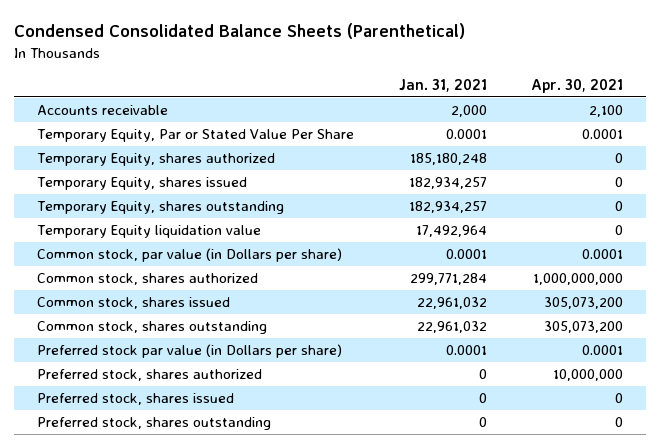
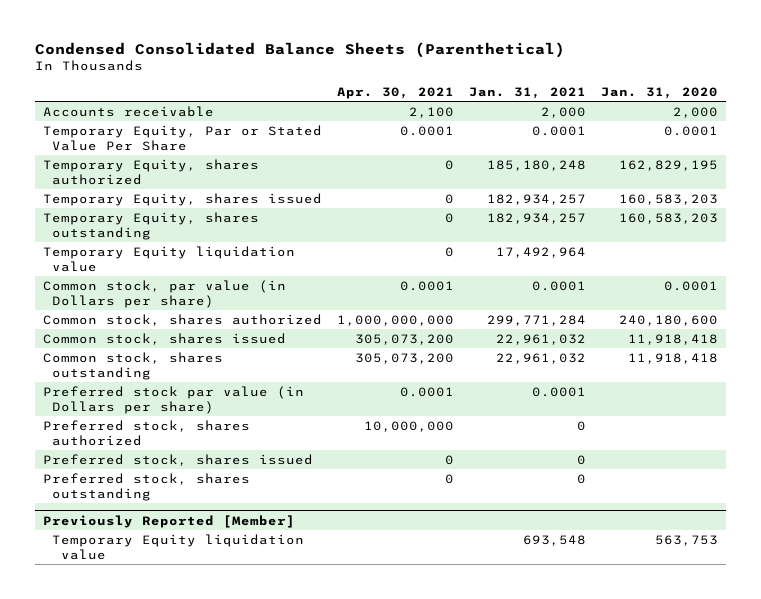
none -> [600,87,718,100] Jan. 31, 2020
none -> [42,514,295,528] Previously Reported [Member]
none -> [51,533,304,561] Temporary Equity liquidation value

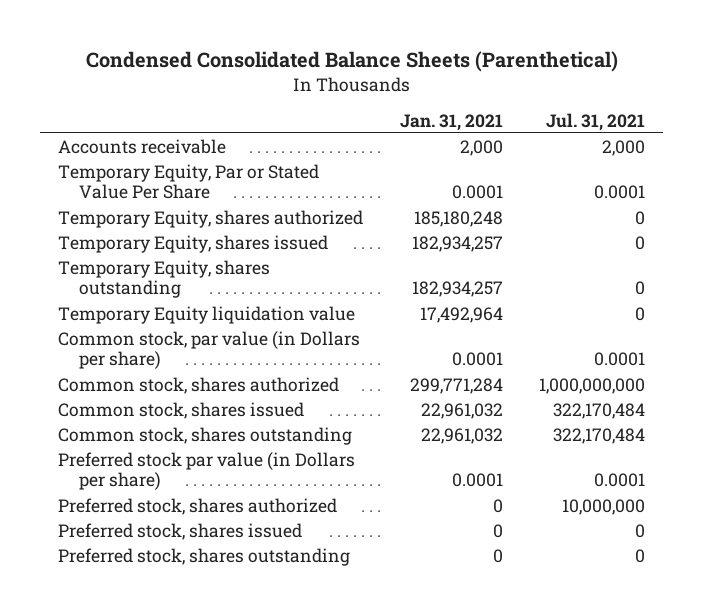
[336,87,454,100] Apr. 30, 2021 -> none
[600,87,718,100] Jan. 31, 2020 -> none
none -> [545,112,645,131] Jul. 31, 2021
[42,514,295,528] Previously Reported [Member] -> none
[51,533,304,561] Temporary Equity liquidation value -> none

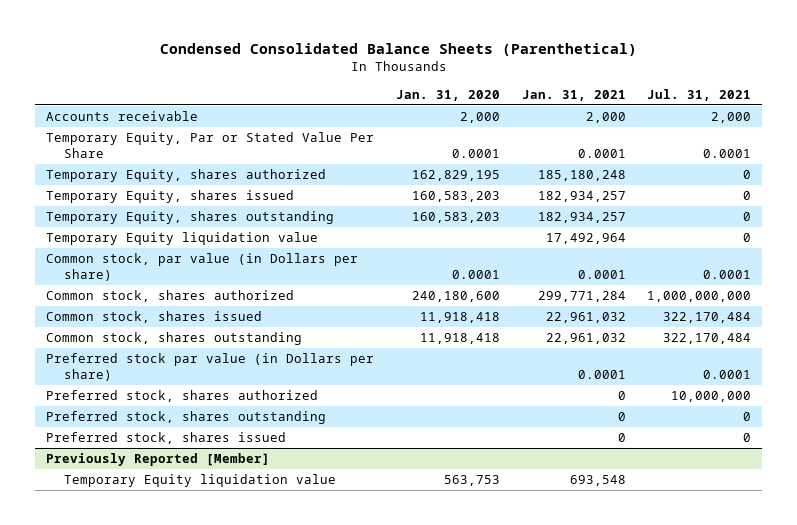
none -> [395,89,500,101] Jan. 31, 2020
[58,522,303,540] Preferred stock, shares issued -> [45,432,286,445] Preferred stock, shares issued
none -> [45,453,270,467] Previously Reported [Member]
none -> [64,474,337,488] Temporary Equity liquidation value

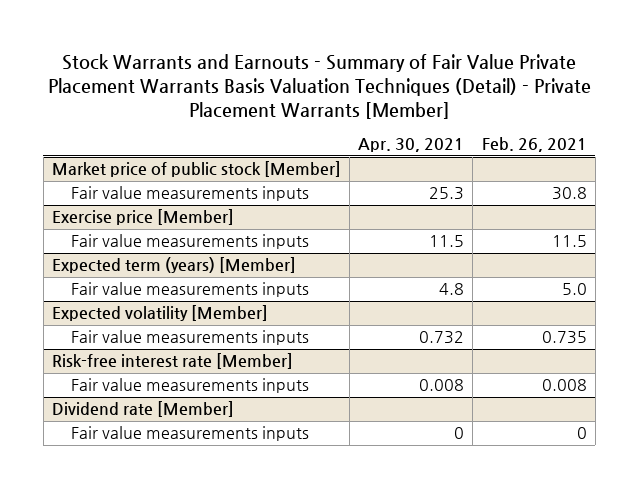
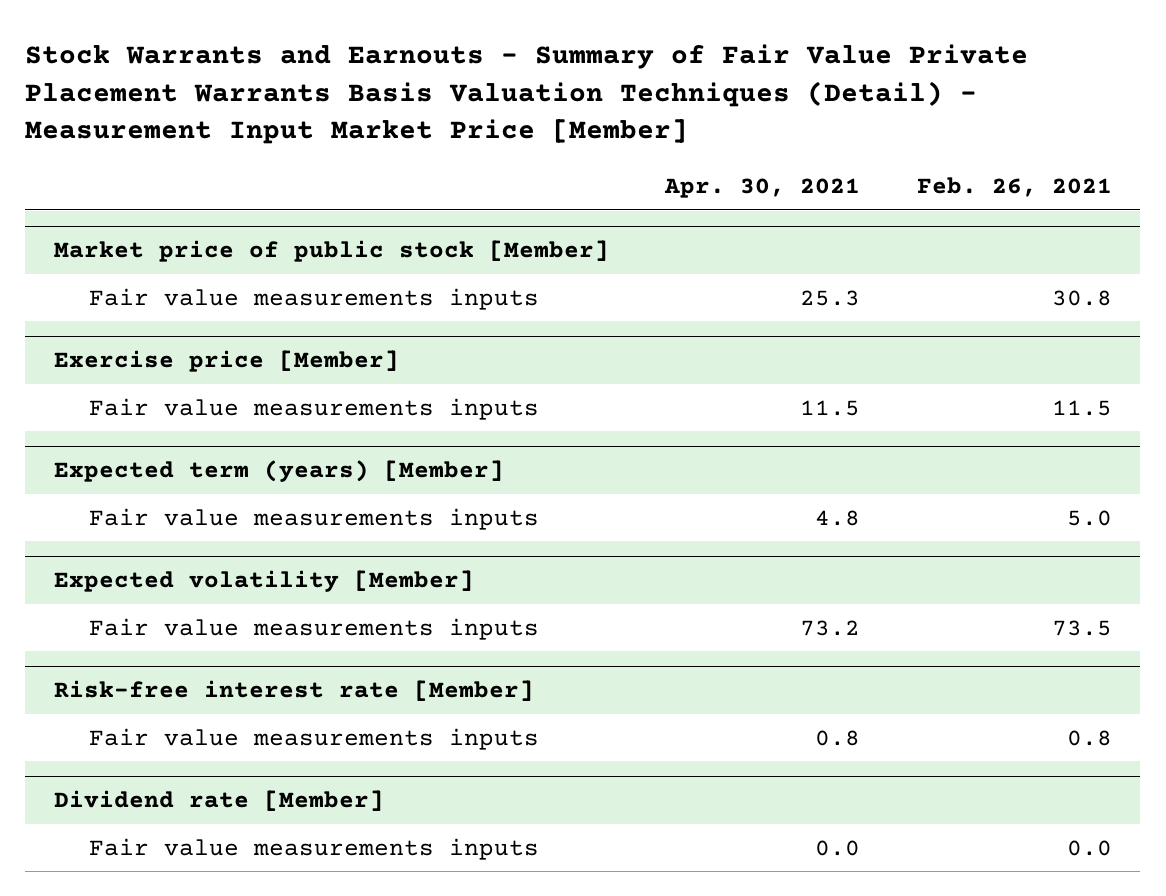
[48,53,592,120] Stock Warrants and Earnouts - Summary of Fair Value Private Placement Warrants Basis Valuation Techniques (Detail) - Private Placement Warrants [Member] -> [25,44,1029,145] Stock Warrants and Earnouts - Summary of Fair Value Private Placement Warrants Basis Valuation Techniques (Detail) - Measurement Input Market Price [Member]
[419,331,465,345] 0.732 -> [800,619,861,636] 73.2
[541,331,587,345] 0.735 -> [1052,619,1113,636] 73.5
[419,379,465,392] 0.008 -> [815,729,861,746] 0.8
[541,379,587,392] 0.008 -> [1067,729,1113,746] 0.8
[454,427,465,440] 0 -> [815,839,861,856] 0.0
[576,427,587,440] 0 -> [1067,839,1113,856] 0.0

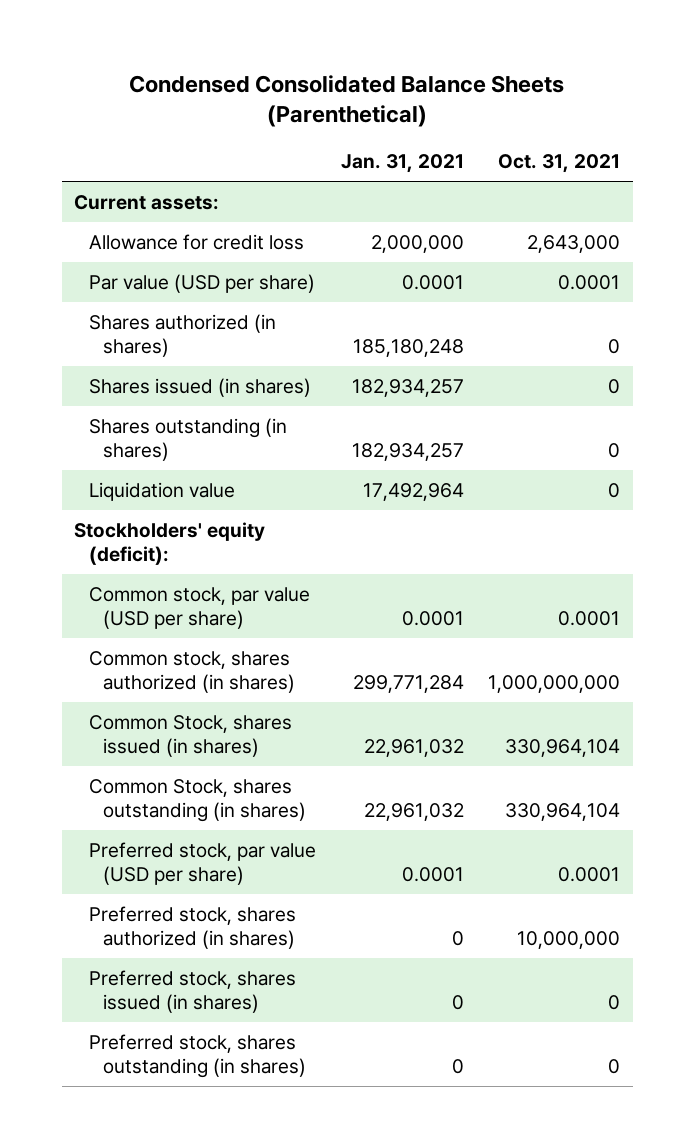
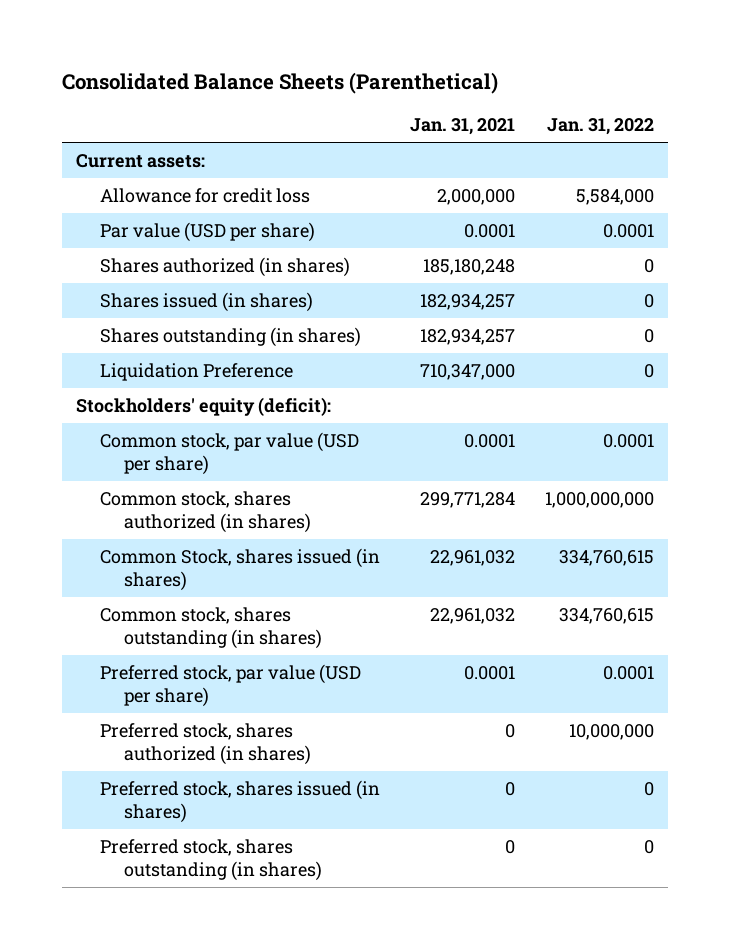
[129,75,565,128] Condensed Consolidated Balance Sheets (Parenthetical) -> [61,72,498,95] Consolidated Balance Sheets (Parenthetical)
[498,154,621,174] Oct. 31, 2021 -> none
none -> [546,118,654,136] Jan. 31, 2022
[88,481,235,501] Liquidation value -> [100,363,294,382] Liquidation Preference
[362,482,464,501] 17,492,964 -> [419,364,515,381] 710,347,000
[88,778,307,822] Common Stock, shares outstanding (in shares) -> [100,607,322,649] Common stock, shares outstanding (in shares)

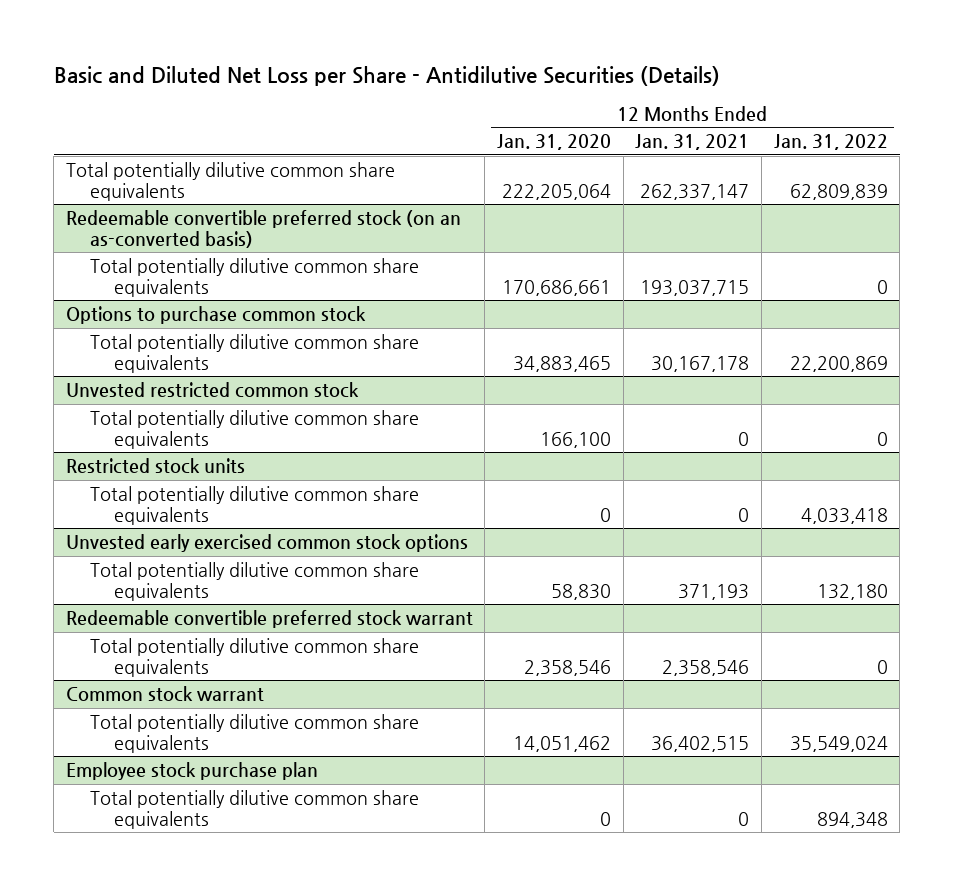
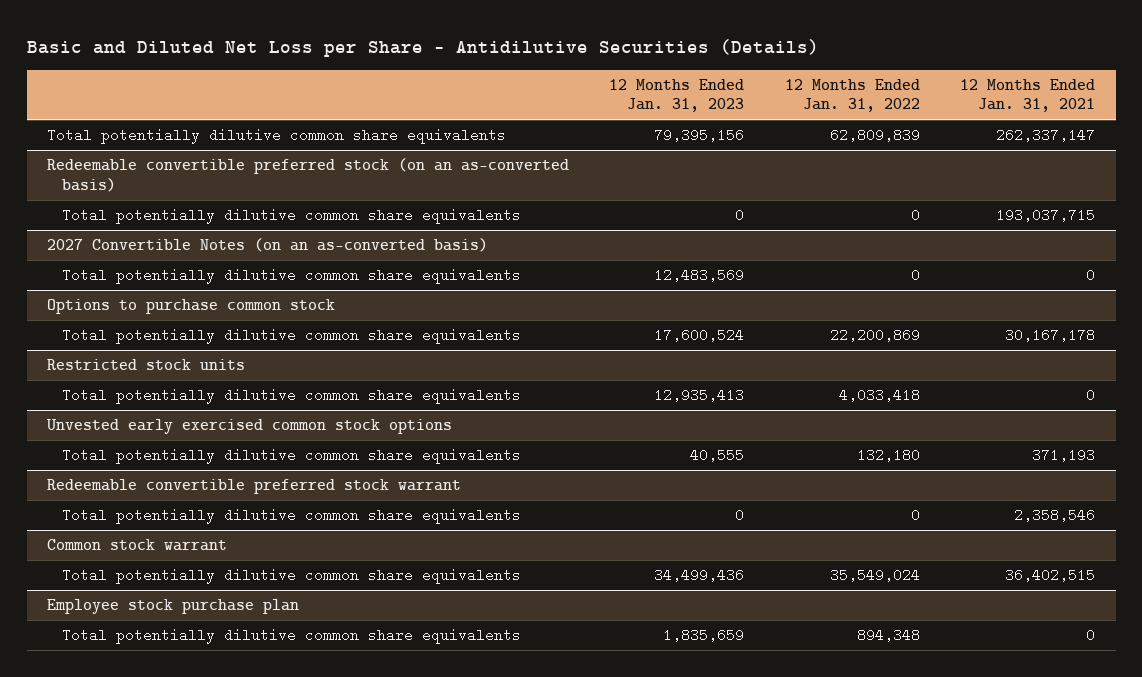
[497,134,612,151] Jan. 31, 2020 -> none
none -> [609,78,745,113] 12 Months Ended Jan. 31, 2023
none -> [46,238,488,253] 2027 Convertible Notes (on an as-converted basis)
none -> [62,268,522,285] Total potentially dilutive common share equivalents
[65,382,359,399] Unvested restricted common stock -> none
[89,410,419,449] Total potentially dilutive common share equivalents -> none

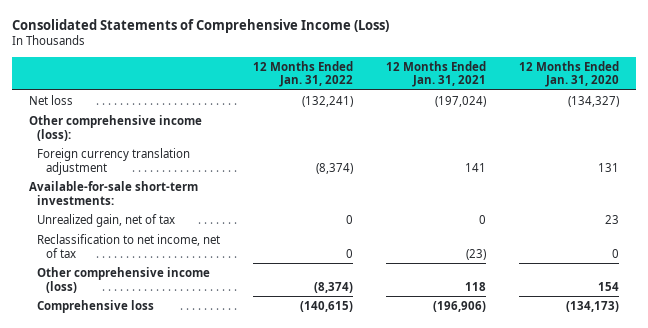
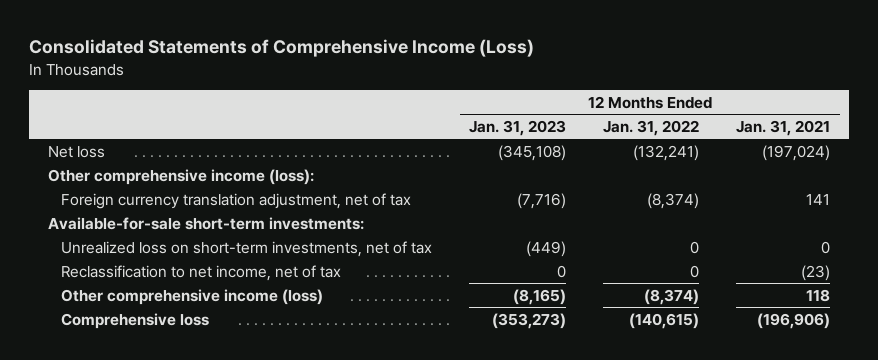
[519,60,620,88] 12 Months Ended Jan. 31, 2020 -> none
none -> [468,119,566,136] Jan. 31, 2023
[37,147,191,175] Foreign currency translation adjustment -> [60,192,411,209] Foreign currency translation adjustment, net of tax
[37,213,176,227] Unrealized gain, net of tax -> [60,240,432,257] Unrealized loss on short-term investments, net of tax

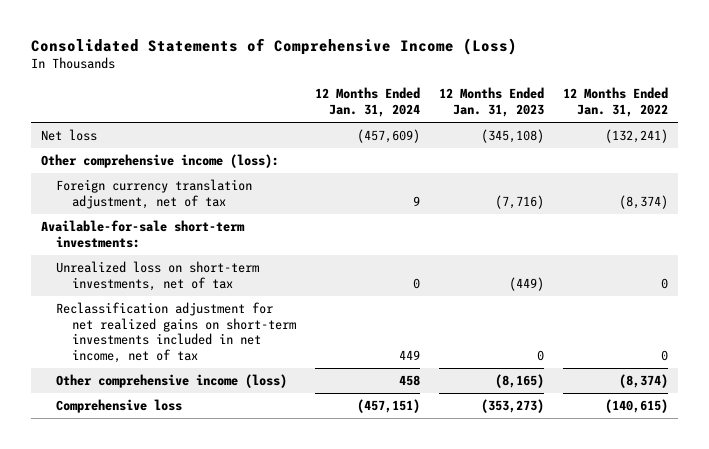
[736,119,831,136] Jan. 31, 2021 -> none
none -> [315,87,421,118] 12 Months Ended Jan. 31, 2024
[60,264,341,281] Reclassification to net income, net of tax -> [56,302,296,364] Reclassification adjustment for net realized gains on short-term investments included in net income, net of tax

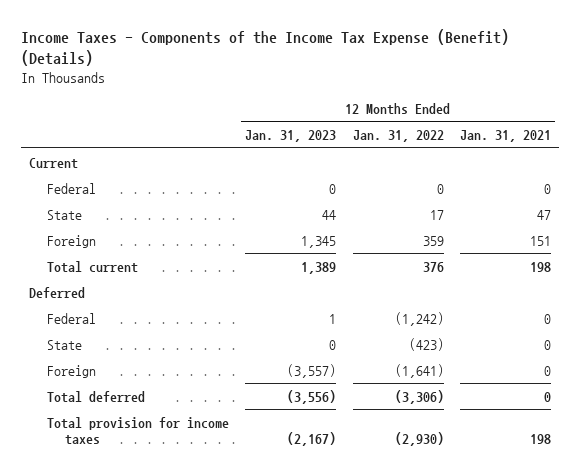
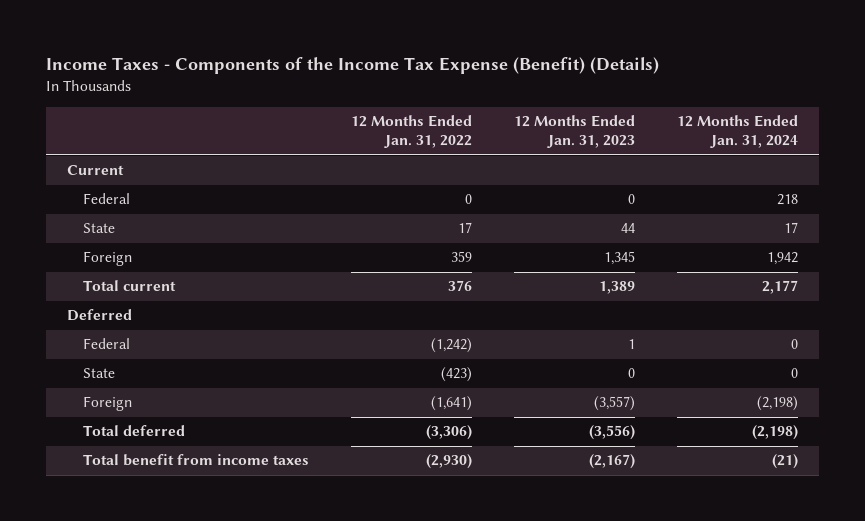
[460,130,552,143] Jan. 31, 2021 -> none
none -> [676,115,798,149] 12 Months Ended Jan. 31, 2024
[47,416,230,445] Total provision for income taxes -> [83,454,310,467] Total benefit from income taxes

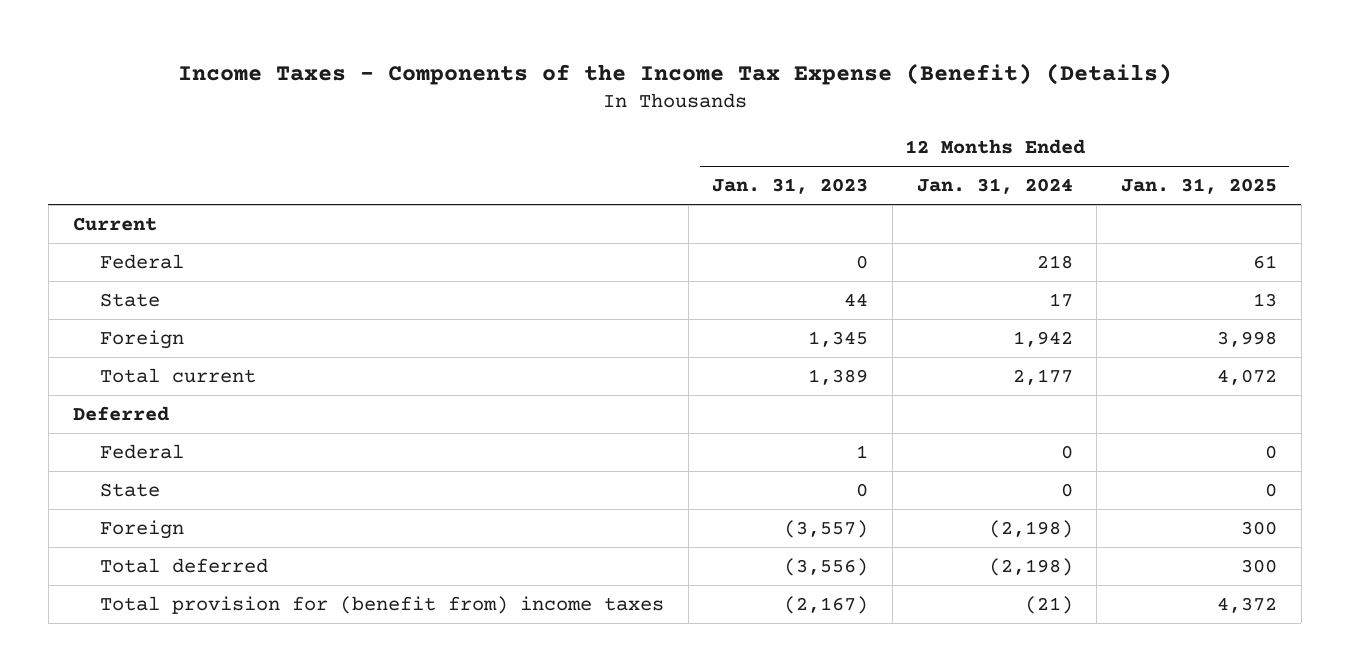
[350,115,472,149] 12 Months Ended Jan. 31, 2022 -> none
none -> [1121,178,1278,195] Jan. 31, 2025
[83,454,310,467] Total benefit from income taxes -> [99,596,664,615] Total provision for (benefit from) income taxes

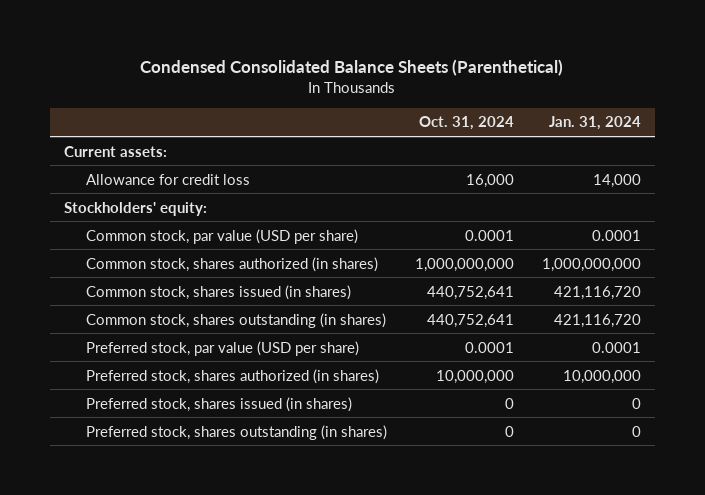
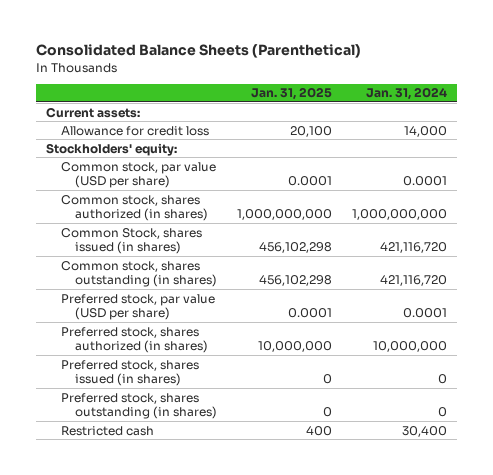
[140,58,564,76] Condensed Consolidated Balance Sheets (Parenthetical) -> [36,44,362,59] Consolidated Balance Sheets (Parenthetical)
[418,116,514,131] Oct. 31, 2024 -> none
none -> [251,87,333,101] Jan. 31, 2025
[85,284,351,300] Common stock, shares issued (in shares) -> [60,227,202,254] Common Stock, shares issued (in shares)
none -> [60,425,154,436] Restricted cash

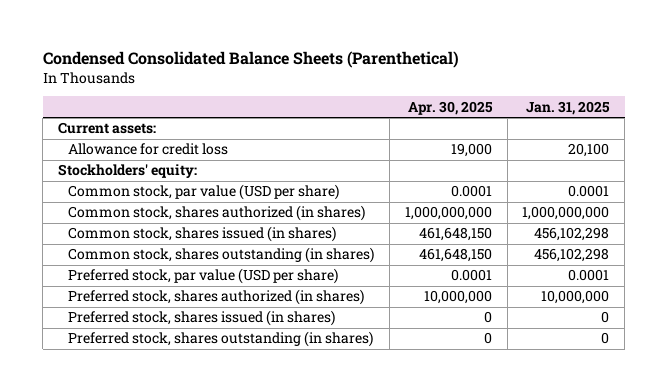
[36,44,362,59] Consolidated Balance Sheets (Parenthetical) -> [42,50,459,68] Condensed Consolidated Balance Sheets (Parenthetical)
[366,87,448,101] Jan. 31, 2024 -> none
none -> [407,100,493,115] Apr. 30, 2025
[60,227,202,254] Common Stock, shares issued (in shares) -> [68,226,337,243] Common stock, shares issued (in shares)
[60,425,154,436] Restricted cash -> none

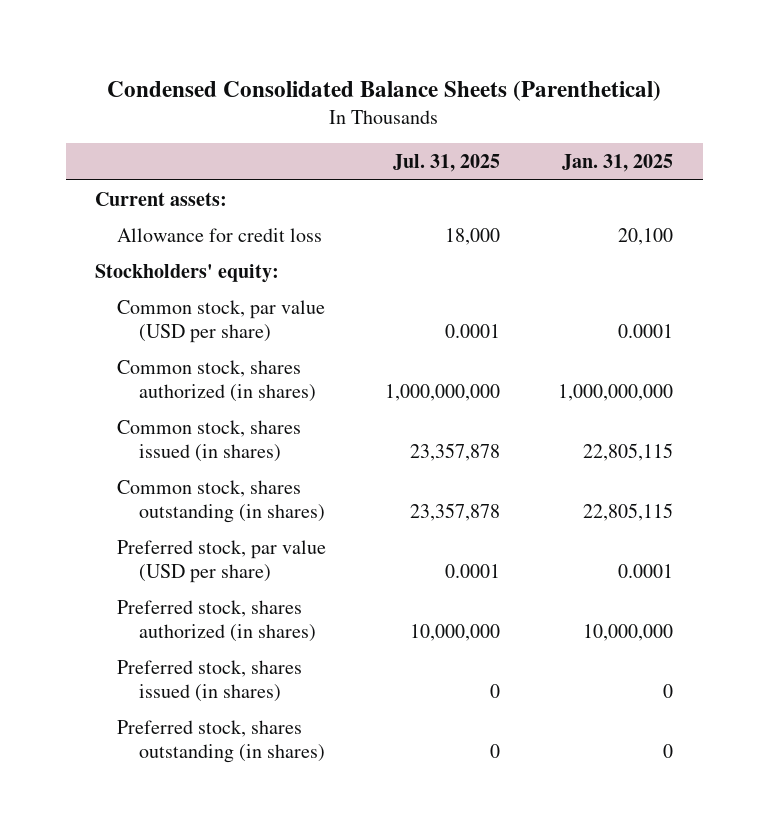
[407,100,493,115] Apr. 30, 2025 -> none
none -> [392,154,500,173] Jul. 31, 2025
[534,227,610,242] 456,102,298 -> [583,442,674,461] 22,805,115
[534,248,610,263] 456,102,298 -> [583,502,674,521] 22,805,115

